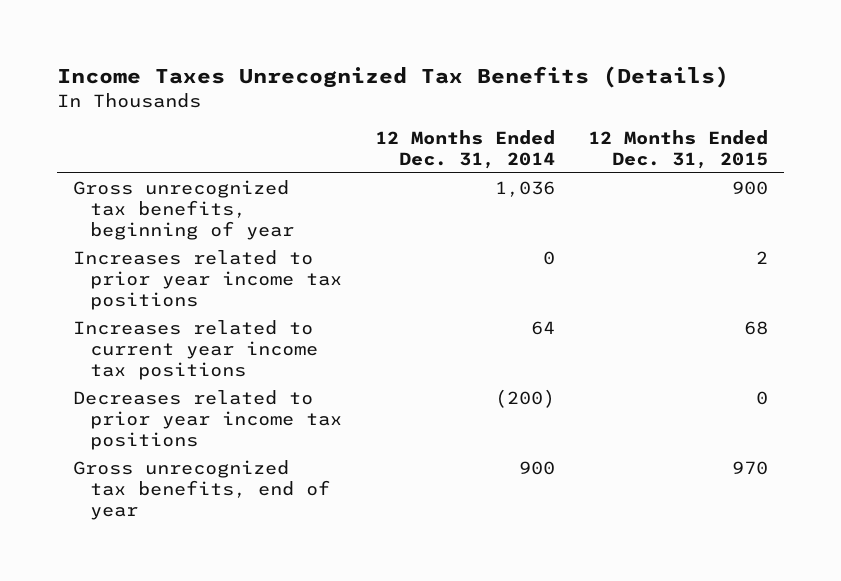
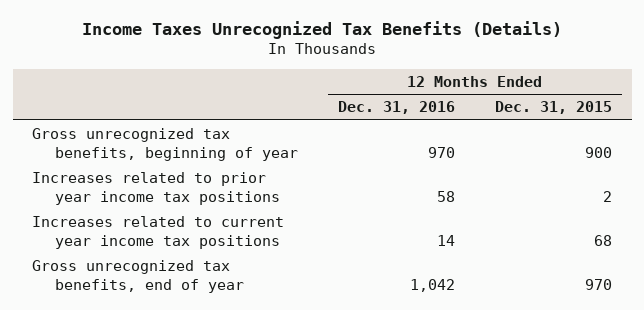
[374,130,555,170] 12 Months Ended Dec. 31, 2014 -> none
none -> [337,101,455,115] Dec. 31, 2016
[72,389,343,450] Decreases related to prior year income tax positions -> none

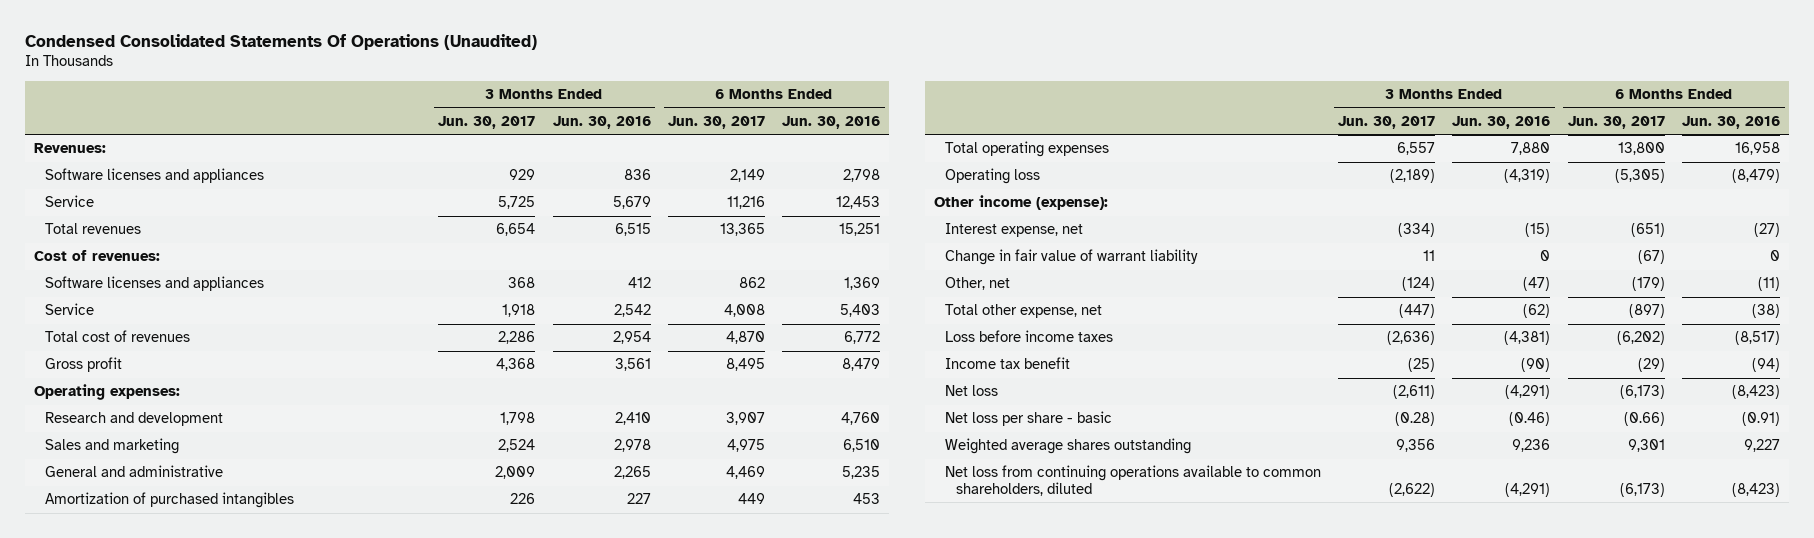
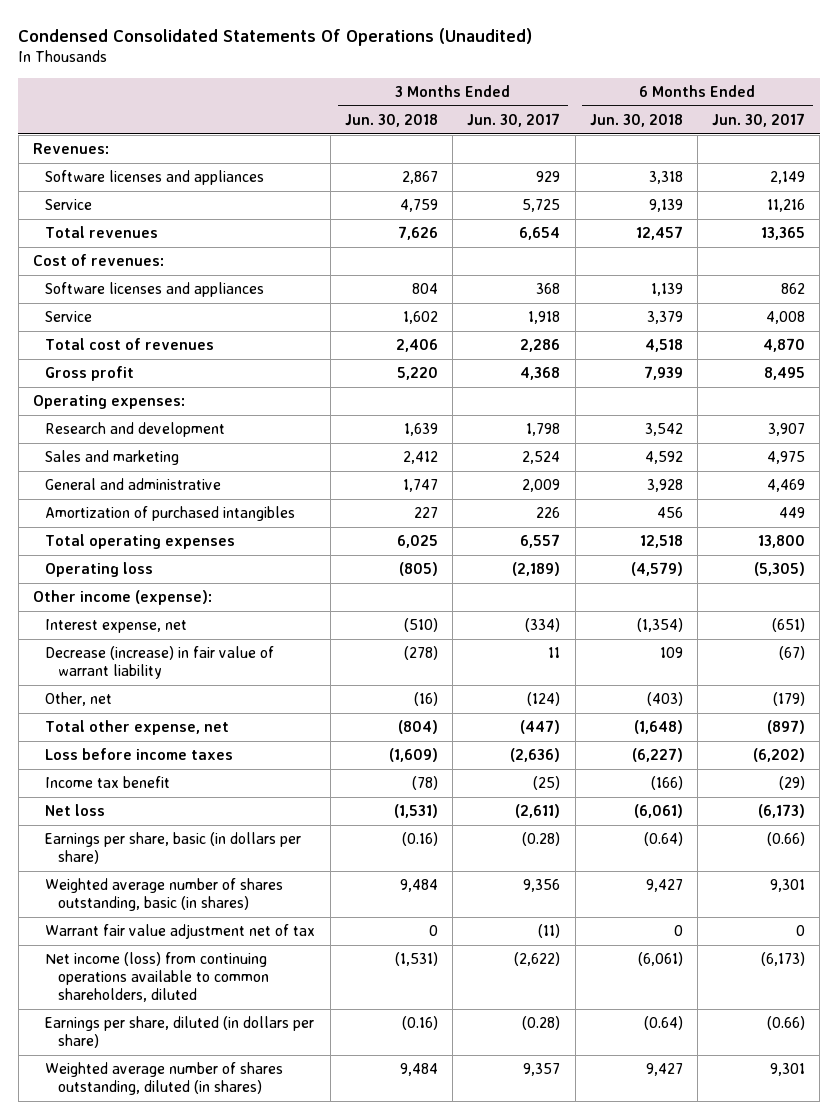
[552,115,651,129] Jun. 30, 2016 -> none
[782,115,881,129] Jun. 30, 2016 -> none
none -> [344,114,438,128] Jun. 30, 2018
none -> [589,114,683,128] Jun. 30, 2018
[944,249,1198,266] Change in fair value of warrant liability -> [45,646,275,679] Decrease (increase) in fair value of warrant liability
[944,411,1112,427] Net loss per share - basic -> [45,832,302,864] Earnings per share, basic (in dollars per share)
[944,438,1191,455] Weighted average shares outstanding -> [45,878,284,911] Weighted average number of shares outstanding, basic (in shares)
none -> [45,924,316,940] Warrant fair value adjustment net of tax
[944,465,1321,496] Net loss from continuing operations available to common shareholders, diluted -> [45,952,270,1002] Net income (loss) from continuing operations available to common shareholders, diluted
none -> [45,1016,315,1048] Earnings per share, diluted (in dollars per share)
none -> [45,1062,284,1095] Weighted average number of shares outstanding, diluted (in shares)

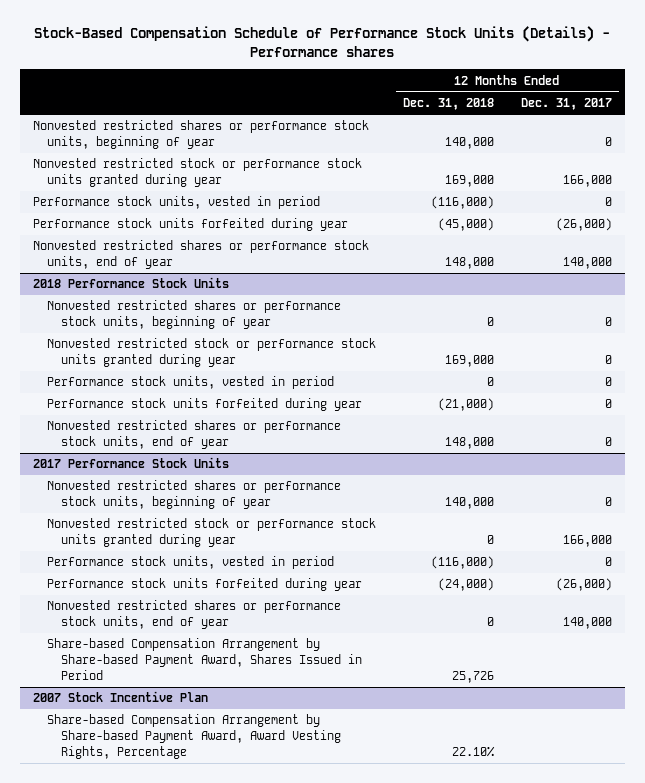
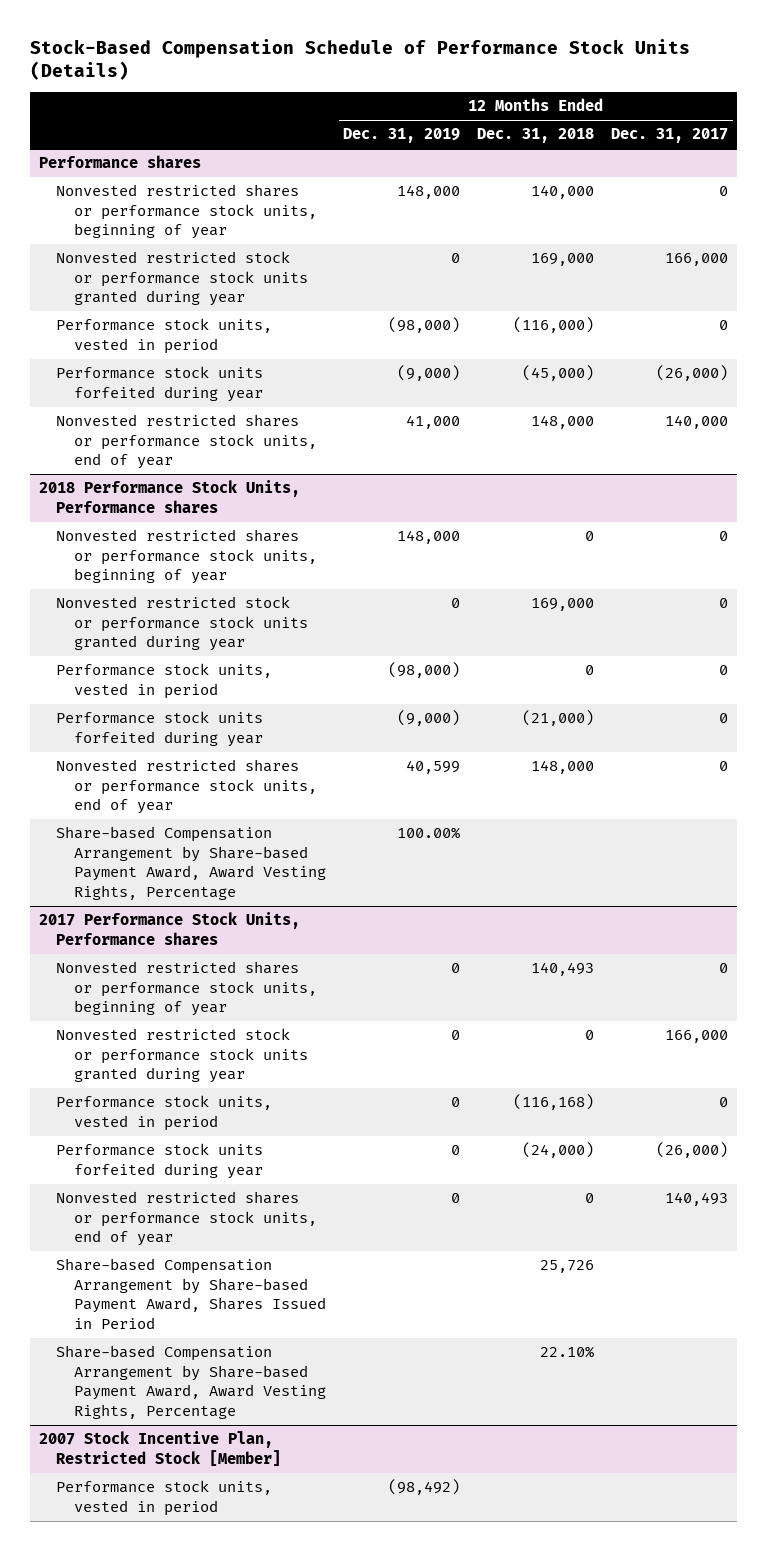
[34,26,611,58] Stock-Based Compensation Schedule of Performance Stock Units (Details) - Performance shares -> [30,38,691,81] Stock-Based Compensation Schedule of Performance Stock Units (Details)
none -> [343,128,461,144] Dec. 31, 2019
none -> [38,155,201,169] Performance shares
[33,277,230,289] 2018 Performance Stock Units -> [38,480,300,513] 2018 Performance Stock Units, Performance shares
none -> [56,826,326,900] Share-based Compensation Arrangement by Share-based Payment Award, Award Vesting Rights, Percentage
[33,457,230,469] 2017 Performance Stock Units -> [38,912,300,945] 2017 Performance Stock Units, Performance shares
[444,497,494,510] 140,000 -> [531,962,595,977] 140,493
[430,556,494,570] (116,000) -> [513,1094,595,1111] (116,168)
[562,617,612,630] 140,000 -> [665,1192,729,1207] 140,493
[33,691,209,703] 2007 Stock Incentive Plan -> none
none -> [38,1431,282,1466] 2007 Stock Incentive Plan, Restricted Stock [Member]
none -> [56,1480,273,1516] Performance stock units, vested in period

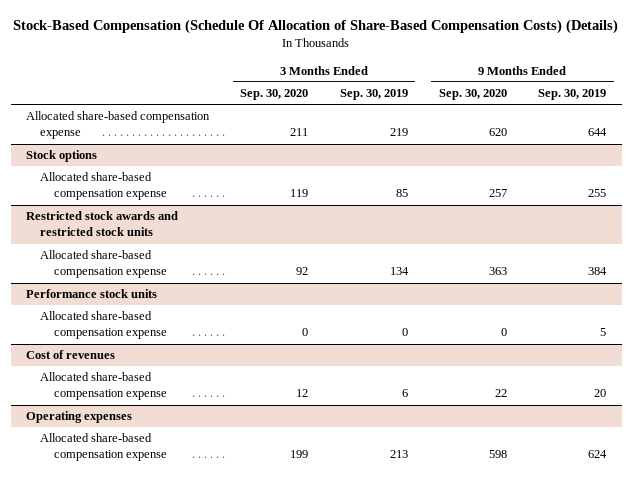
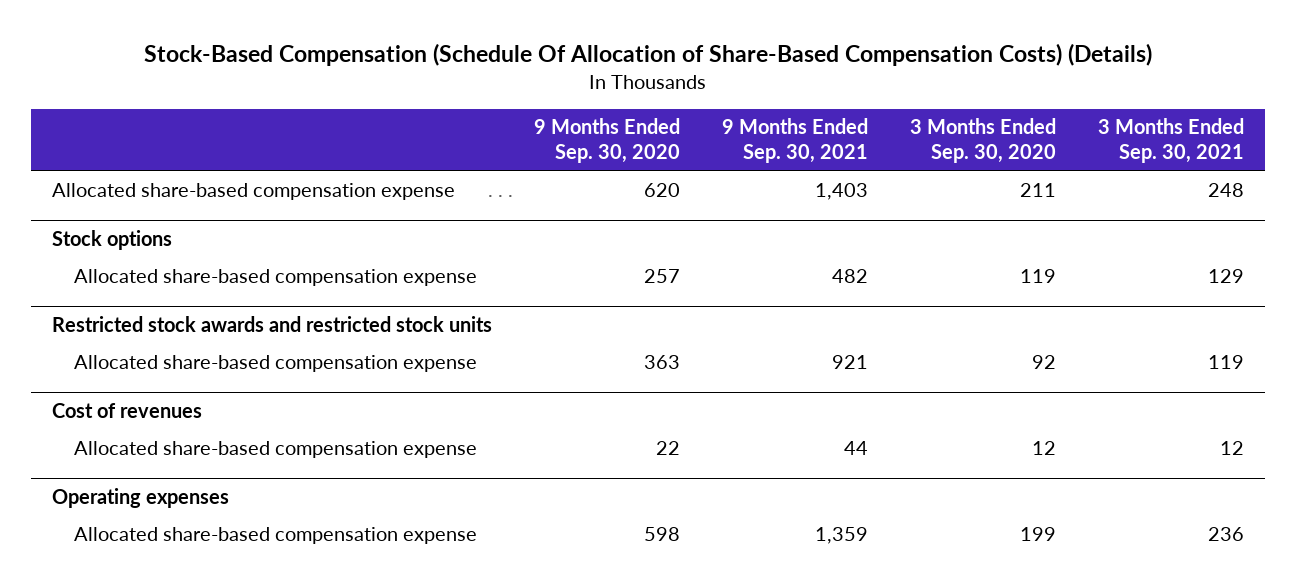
[339,89,408,101] Sep. 30, 2019 -> none
[538,89,607,101] Sep. 30, 2019 -> none
none -> [721,118,868,163] 9 Months Ended Sep. 30, 2021
none -> [1097,118,1244,163] 3 Months Ended Sep. 30, 2021
[26,289,158,299] Performance stock units -> none
[40,311,168,340] Allocated share-based compensation expense -> none

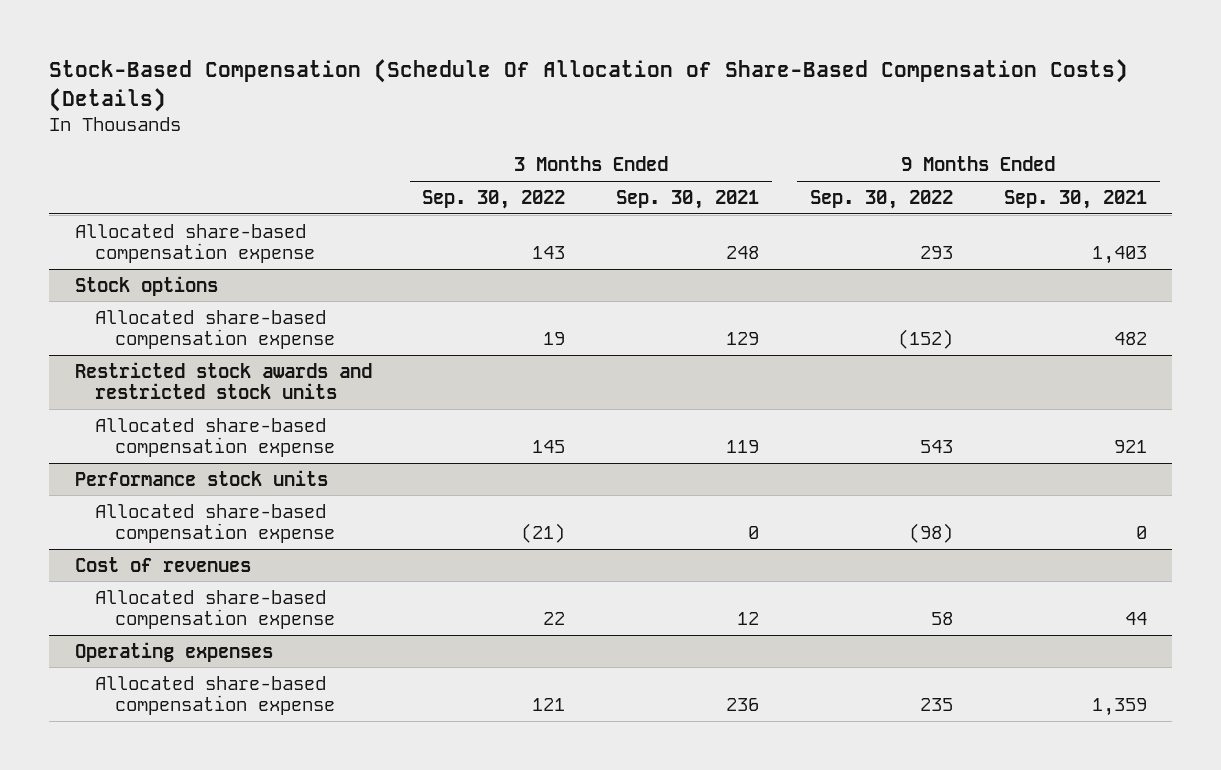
[533,118,680,163] 9 Months Ended Sep. 30, 2020 -> none
[909,118,1056,163] 3 Months Ended Sep. 30, 2020 -> none
none -> [422,189,566,209] Sep. 30, 2022
none -> [810,189,954,209] Sep. 30, 2022
none -> [74,469,328,486] Performance stock units
none -> [94,503,335,543] Allocated share-based compensation expense

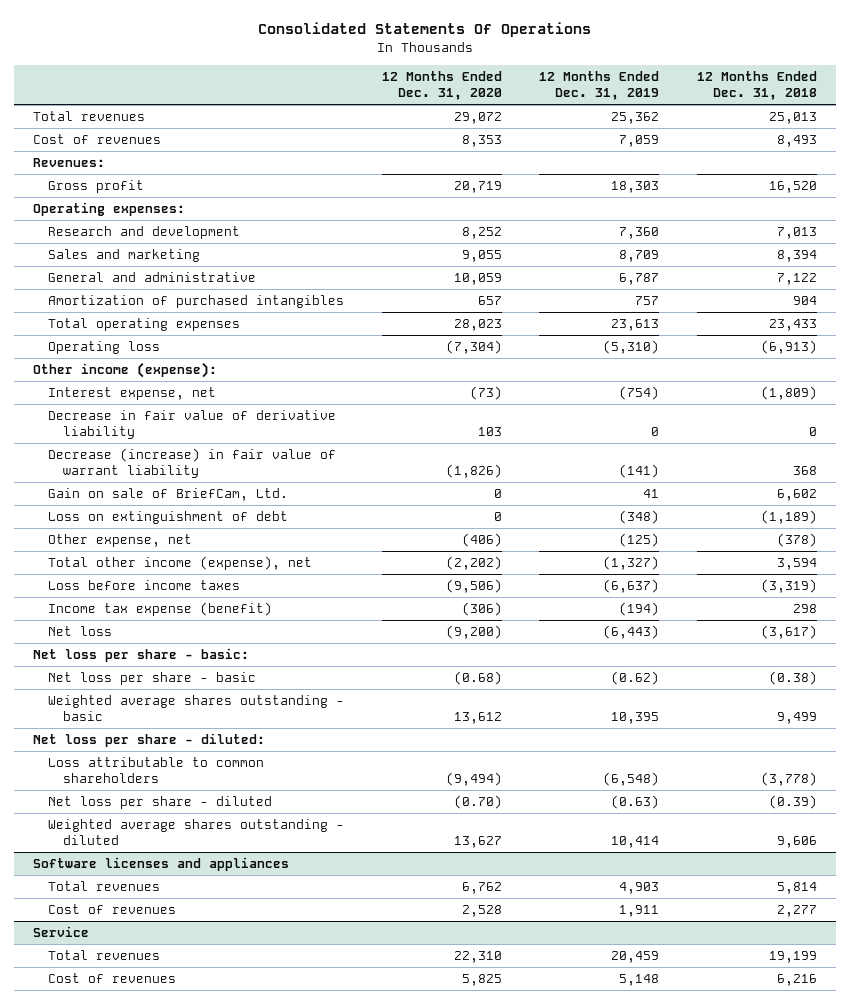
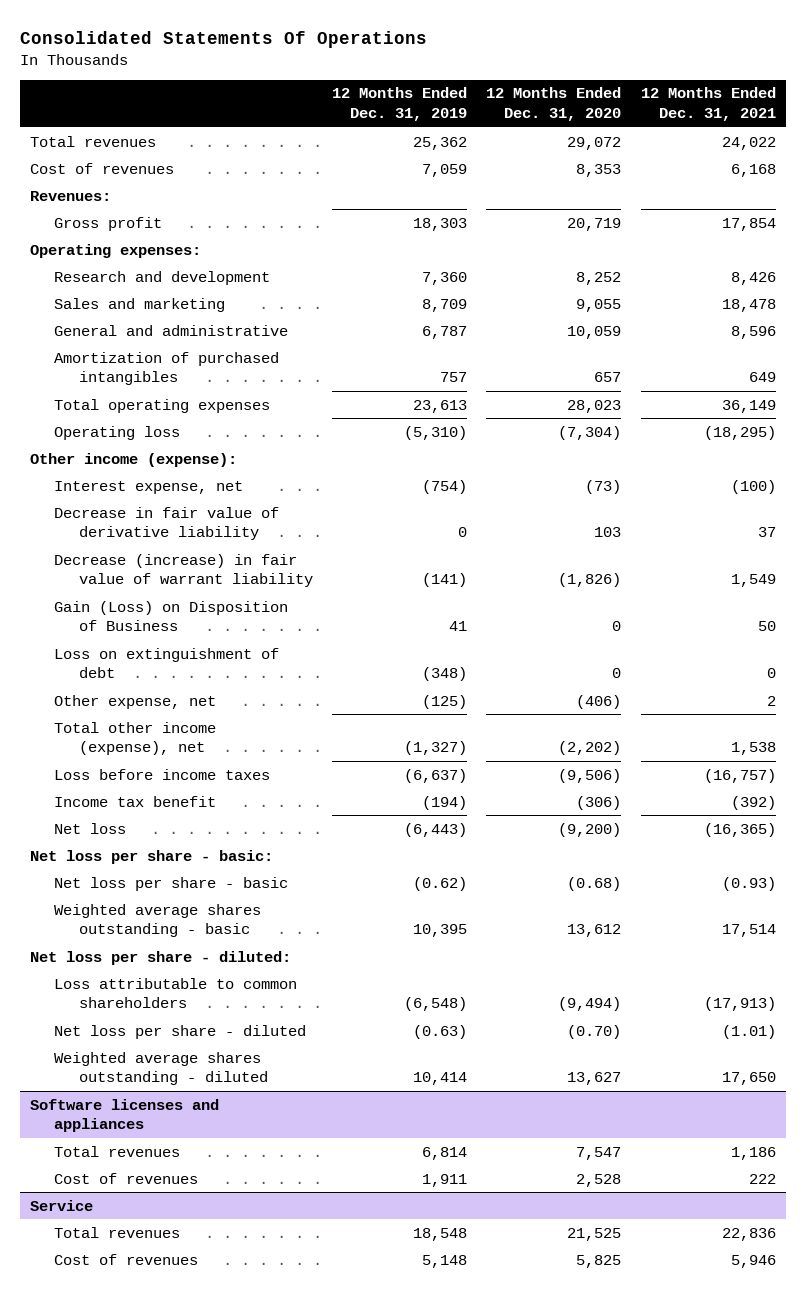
[697,71,818,101] 12 Months Ended Dec. 31, 2018 -> none
none -> [640,87,776,122] 12 Months Ended Dec. 31, 2021
[47,488,288,502] Gain on sale of BriefCam, Ltd. -> none
none -> [54,600,289,632] Gain (Loss) on Disposition of Business
[47,602,272,617] Income tax expense (benefit) -> [54,795,217,807] Income tax benefit
[461,882,502,895] 6,762 -> [576,1146,622,1160] 7,547
[619,882,660,895] 4,903 -> [422,1146,468,1160] 6,814
[453,951,502,964] 22,310 -> [567,1227,622,1241] 21,525
[611,951,660,964] 20,459 -> [413,1227,468,1241] 18,548

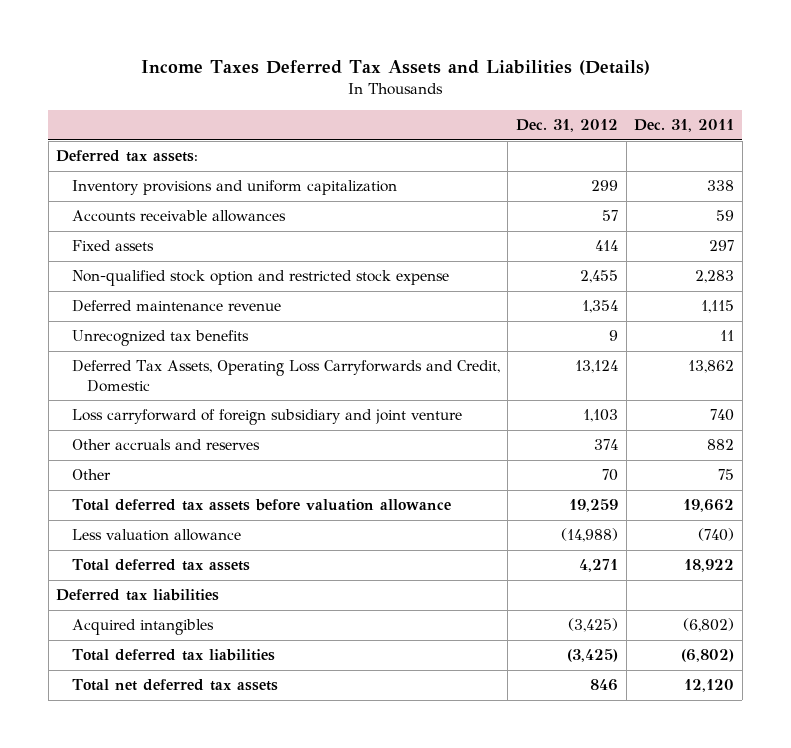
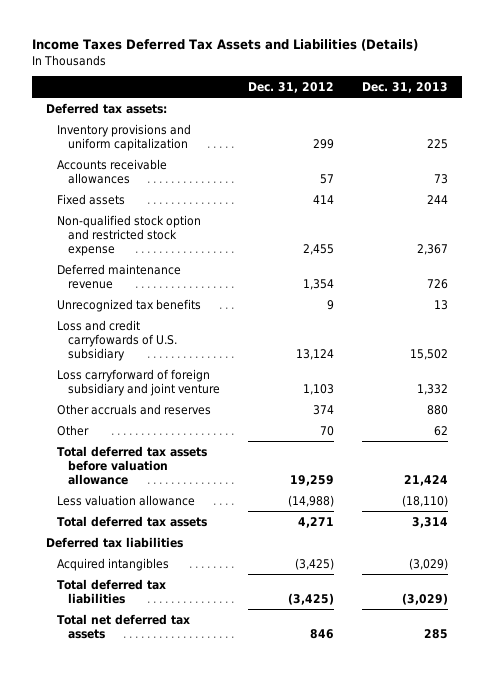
[634,119,735,133] Dec. 31, 2011 -> none
none -> [362,81,449,93] Dec. 31, 2013
[71,360,500,392] Deferred Tax Assets, Operating Loss Carryforwards and Credit, Domestic -> [56,319,177,362] Loss and credit carryfowards of U.S. subsidiary

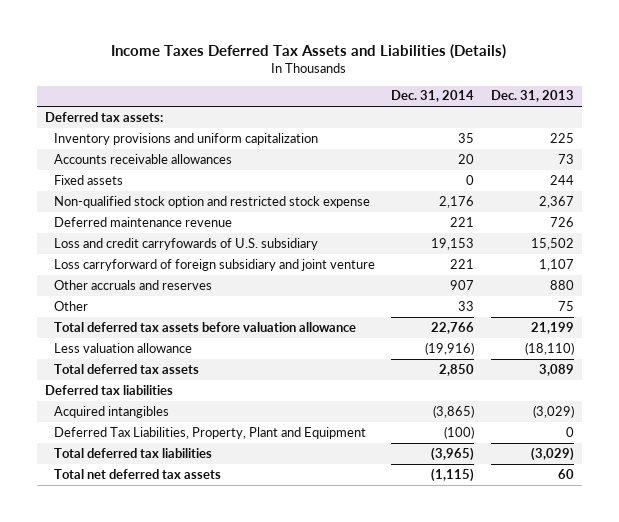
[247,81,334,93] Dec. 31, 2012 -> none
none -> [391,90,475,103] Dec. 31, 2014
[56,298,201,312] Unrecognized tax benefits -> none
[417,383,449,395] 1,332 -> [538,258,574,271] 1,107
[434,425,449,436] 62 -> [557,300,574,311] 75
[404,475,449,487] 21,424 -> [530,321,574,334] 21,199
[412,516,449,528] 3,314 -> [538,363,574,376] 3,089
none -> [54,426,367,439] Deferred Tax Liabilities, Property, Plant and Equipment
[424,628,449,639] 285 -> [557,468,574,479] 60

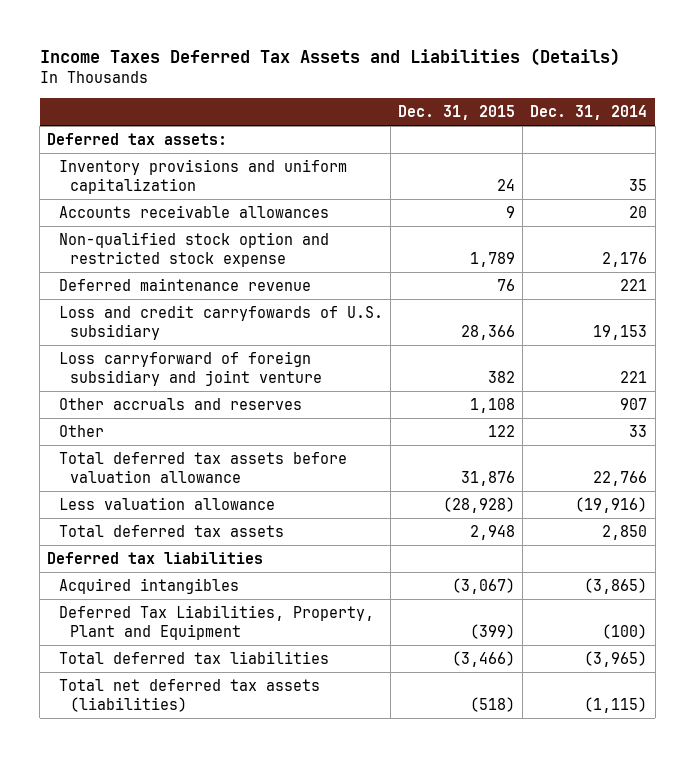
[490,90,574,103] Dec. 31, 2013 -> none
none -> [398,105,516,121] Dec. 31, 2015
[54,174,124,185] Fixed assets -> none
[54,468,222,479] Total net deferred tax assets -> [58,679,320,713] Total net deferred tax assets (liabilities)

